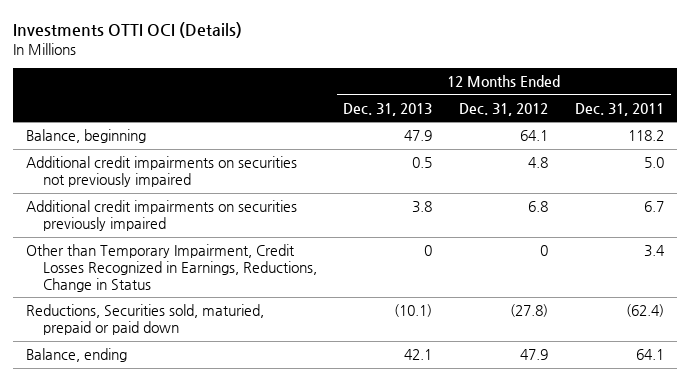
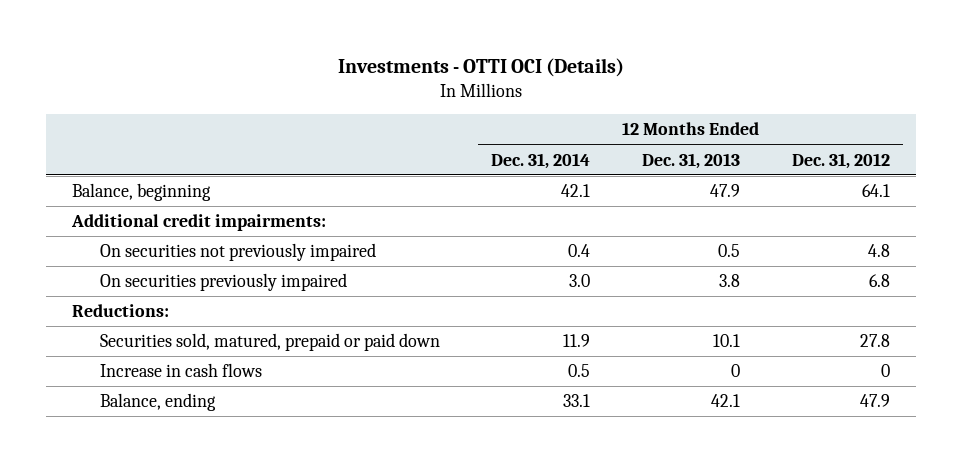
[13,21,243,38] Investments OTTI OCI (Details) -> [338,58,625,78] Investments - OTTI OCI (Details)
[574,102,664,116] Dec. 31, 2011 -> none
none -> [491,152,591,169] Dec. 31, 2014
[26,244,317,292] Other than Temporary Impairment, Credit Losses Recognized in Earnings, Reductions, Change in Status -> none
none -> [71,214,327,232] Additional credit impairments:
[26,156,298,188] Additional credit impairments on securities not previously impaired -> [99,243,376,262] On securities not previously impaired
[26,200,298,232] Additional credit impairments on securities previously impaired -> [99,273,347,292] On securities previously impaired
none -> [72,304,170,318] Reductions:
[26,304,265,336] Reductions, Securities sold, maturied, prepaid or paid down -> [99,333,440,352] Securities sold, matured, prepaid or paid down
[394,304,433,318] (10.1) -> [713,334,741,348] 10.1
[510,304,549,318] (27.8) -> [859,334,890,348] 27.8
none -> [99,363,262,378] Increase in cash flows

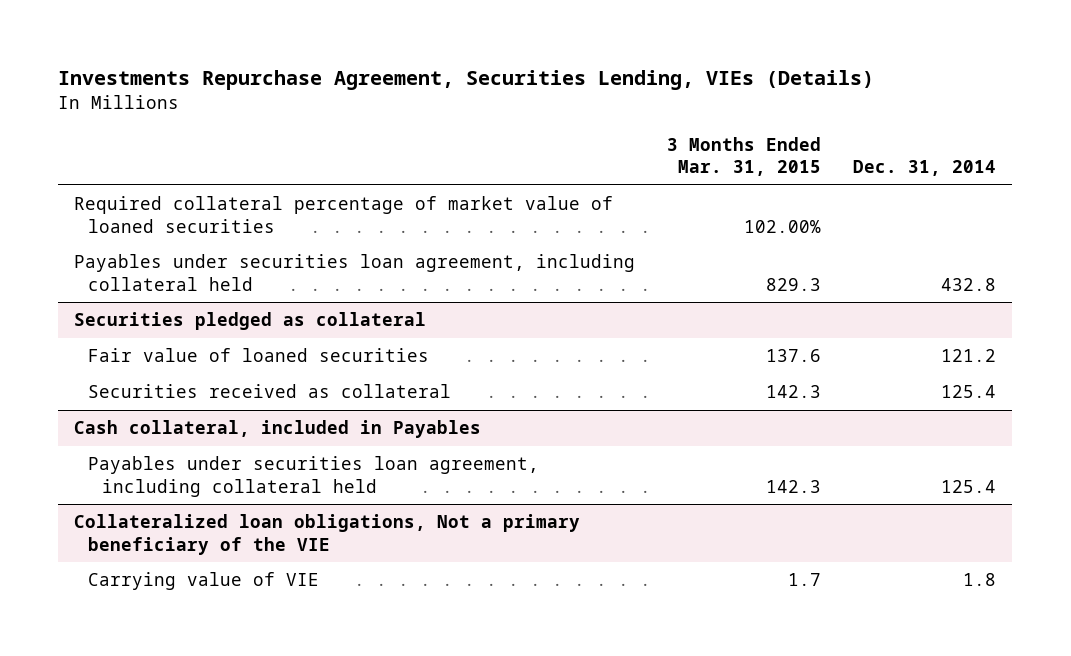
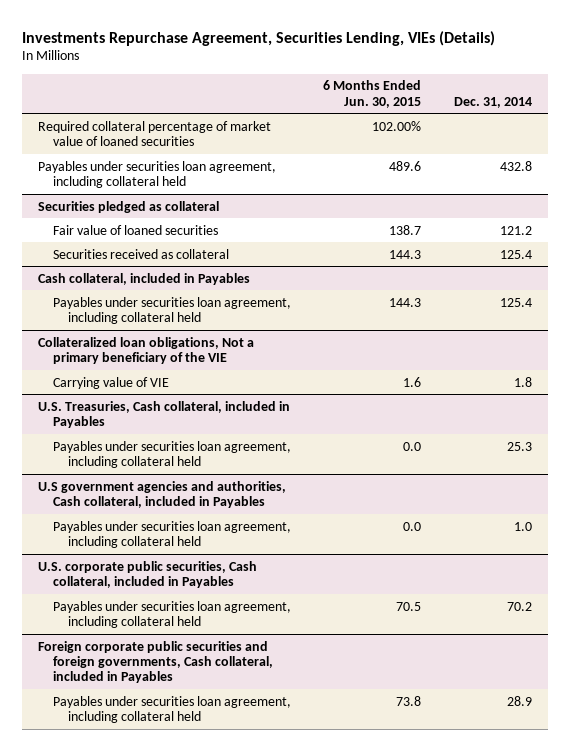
[667,136,822,177] 3 Months Ended Mar. 31, 2015 -> none
none -> [323,80,422,108] 6 Months Ended Jun. 30, 2015
none -> [38,400,291,428] U.S. Treasuries, Cash collateral, included in Payables
none -> [53,440,292,468] Payables under securities loan agreement, including collateral held
none -> [38,480,287,508] U.S government agencies and authorities, Cash collateral, included in Payables
none -> [53,520,292,548] Payables under securities loan agreement, including collateral held
none -> [38,560,258,588] U.S. corporate public securities, Cash collateral, included in Payables
none -> [53,600,292,628] Payables under securities loan agreement, including collateral held
none -> [38,640,274,684] Foreign corporate public securities and foreign governments, Cash collateral, included in Payables
none -> [53,695,292,723] Payables under securities loan agreement, including collateral held

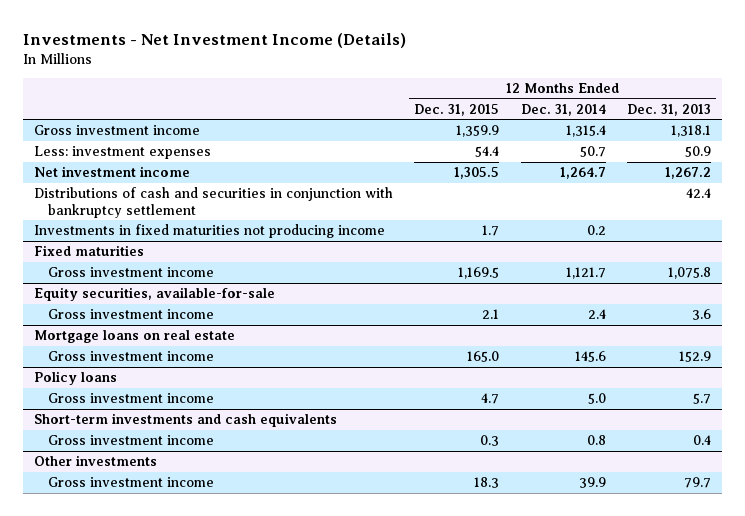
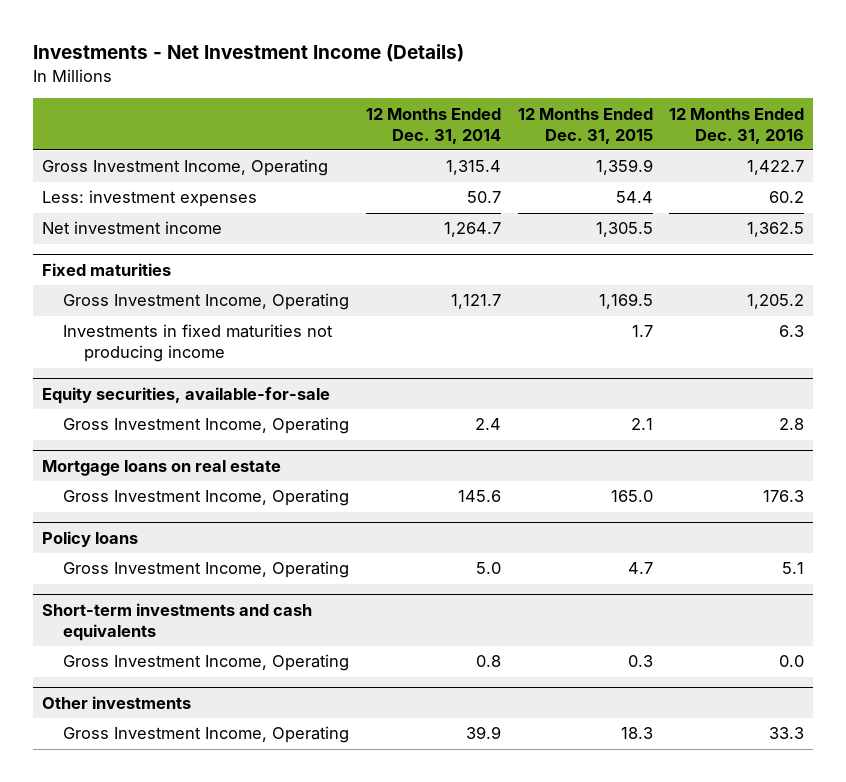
[627,104,712,117] Dec. 31, 2013 -> none
none -> [669,107,805,144] 12 Months Ended Dec. 31, 2016
[33,125,200,136] Gross investment income -> [41,159,328,177] Gross Investment Income, Operating
[33,187,393,218] Distributions of cash and securities in conjunction with bankruptcy settlement -> none
[33,224,385,239] Investments in fixed maturities not producing income -> none
[47,267,214,278] Gross investment income -> [62,293,349,311] Gross Investment Income, Operating
none -> [62,324,333,363] Investments in fixed maturities not producing income
[47,309,214,320] Gross investment income -> [62,417,349,435] Gross Investment Income, Operating
[47,351,214,362] Gross investment income -> [62,489,349,507] Gross Investment Income, Operating
[47,393,214,404] Gross investment income -> [62,561,349,579] Gross Investment Income, Operating
[47,435,214,446] Gross investment income -> [62,654,349,672] Gross Investment Income, Operating
[47,477,214,488] Gross investment income -> [62,726,349,744] Gross Investment Income, Operating

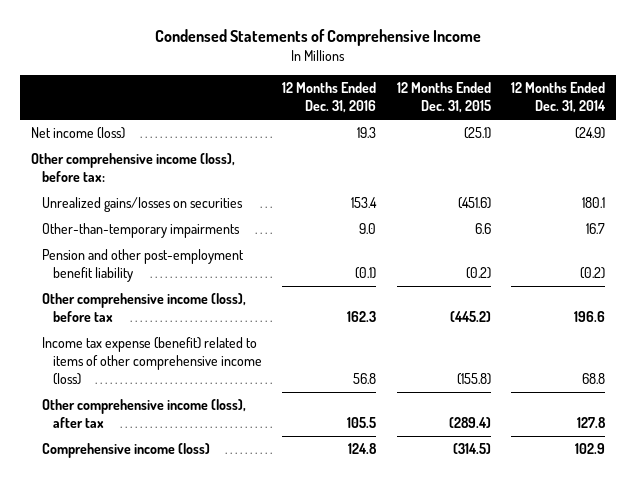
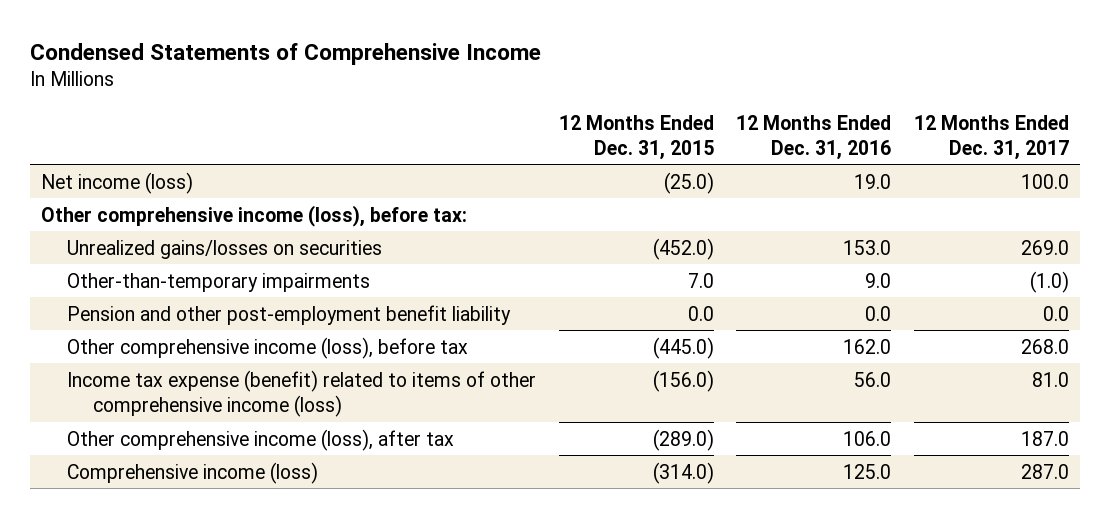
[511,82,607,113] 12 Months Ended Dec. 31, 2014 -> none
none -> [914,114,1070,160] 12 Months Ended Dec. 31, 2017
[357,127,377,139] 19.3 -> [854,173,892,189] 19.0
[463,127,491,140] (25.1) -> [663,171,714,194] (25.0)
[351,197,378,209] 153.4 -> [843,239,892,255] 153.0
[457,197,491,210] (451.6) -> [652,237,714,260] (452.0)
[474,223,491,235] 6.6 -> [687,272,714,288] 7.0
[355,266,377,279] (0.1) -> [865,305,892,321] 0.0
[465,266,491,279] (0.2) -> [687,305,714,321] 0.0
[347,310,377,322] 162.3 -> [843,338,892,354] 162.0
[449,310,491,322] (445.2) -> [652,336,714,359] (445.0)
[353,372,377,384] 56.8 -> [854,371,892,387] 56.0
[456,372,491,385] (155.8) -> [652,369,714,392] (156.0)
[347,416,377,428] 105.5 -> [843,430,892,446] 106.0
[448,416,491,428] (289.4) -> [652,428,714,451] (289.0)
[348,443,378,455] 124.8 -> [843,463,892,479] 125.0
[452,443,491,455] (314.5) -> [652,461,714,484] (314.0)

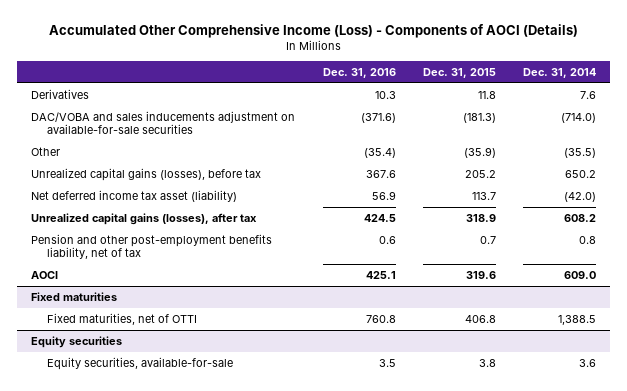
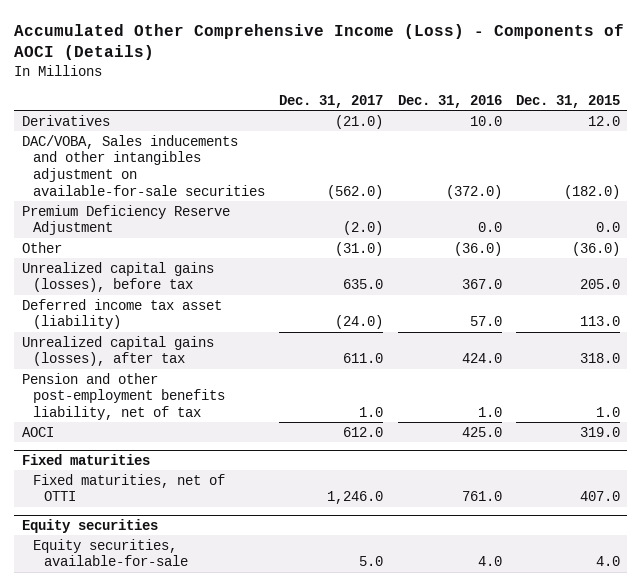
[523,67,597,78] Dec. 31, 2014 -> none
none -> [279,94,384,108] Dec. 31, 2017
[374,90,396,99] 10.3 -> [469,115,502,126] 10.0
[477,90,496,99] 11.8 -> [587,115,620,126] 12.0
[31,110,296,135] DAC/VOBA and sales inducements adjustment on available-for-sale securities -> [21,134,265,196] DAC/VOBA, Sales inducements and other intangibles adjustment on available-for-sale securities
[360,112,396,123] (371.6) -> [445,184,502,199] (372.0)
[462,112,496,123] (181.3) -> [563,184,620,199] (182.0)
none -> [21,204,230,236] Premium Deficiency Reserve Adjustment
[363,147,396,158] (35.4) -> [453,241,502,256] (36.0)
[463,146,496,158] (35.9) -> [571,241,620,256] (36.0)
[365,169,396,178] 367.6 -> [461,279,502,290] 367.0
[464,169,496,178] 205.2 -> [579,279,620,290] 205.0
[31,189,238,202] Net deferred income tax asset (liability) -> [21,298,222,330] Deferred income tax asset (liability)
[371,190,396,200] 56.9 -> [469,316,502,327] 57.0
[471,191,496,200] 113.7 -> [579,316,620,327] 113.0
[363,213,396,222] 424.5 -> [461,353,502,364] 424.0
[465,213,496,222] 318.9 -> [579,353,620,364] 318.0
[378,235,396,244] 0.6 -> [477,406,502,417] 1.0
[479,235,496,244] 0.7 -> [595,406,620,417] 1.0
[365,270,396,279] 425.1 -> [461,426,502,437] 425.0
[465,270,496,279] 319.6 -> [579,426,620,437] 319.0
[365,314,396,323] 760.8 -> [461,491,502,502] 761.0
[464,314,496,323] 406.8 -> [579,491,620,502] 407.0
[378,358,396,367] 3.5 -> [477,556,502,567] 4.0
[478,358,496,367] 3.8 -> [595,556,620,567] 4.0

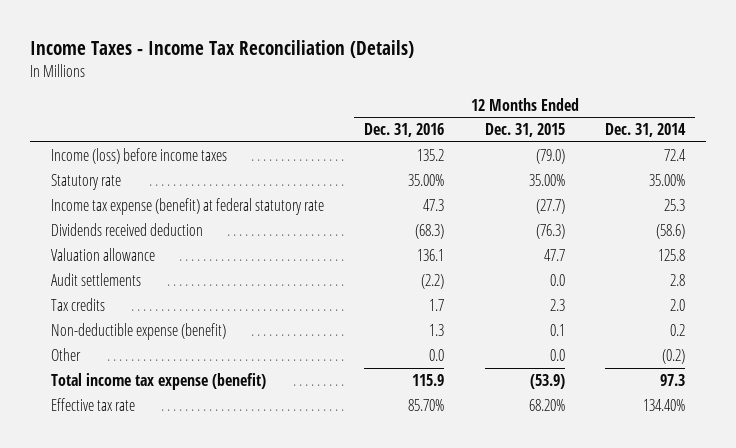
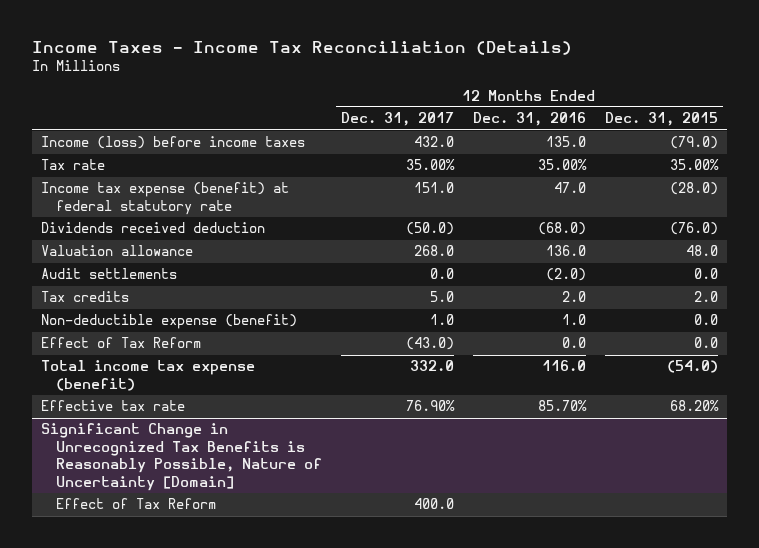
[605,123,687,138] Dec. 31, 2014 -> none
none -> [340,112,454,127] Dec. 31, 2017
[50,347,81,361] Other -> none
[417,148,445,161] 135.2 -> [545,136,586,148] 135.0
[50,173,121,190] Statutory rate -> [41,159,106,171] Tax rate
[423,198,445,211] 47.3 -> [553,182,586,194] 47.0
[535,198,565,214] (27.7) -> [669,182,718,196] (28.0)
[415,223,445,239] (68.3) -> [537,222,586,236] (68.0)
[535,223,565,239] (76.3) -> [669,222,718,236] (76.0)
[417,248,445,261] 136.1 -> [545,245,586,257] 136.0
[543,248,565,261] 47.7 -> [685,245,718,257] 48.0
[421,273,445,289] (2.2) -> [545,268,586,282] (2.0)
[429,298,445,311] 1.7 -> [561,291,586,303] 2.0
[549,298,565,311] 2.3 -> [693,291,718,303] 2.0
[429,323,445,336] 1.3 -> [561,314,586,326] 1.0
[549,323,565,336] 0.1 -> [693,314,718,326] 0.0
none -> [41,337,202,349] Effect of Tax Reform
[412,373,445,386] 115.9 -> [541,360,586,372] 116.0
[529,373,565,389] (53.9) -> [666,360,718,374] (54.0)
none -> [41,423,322,491] Significant Change in Unrecognized Tax Benefits is Reasonably Possible, Nature of Uncertainty [Domain]
none -> [55,498,216,510] Effect of Tax Reform

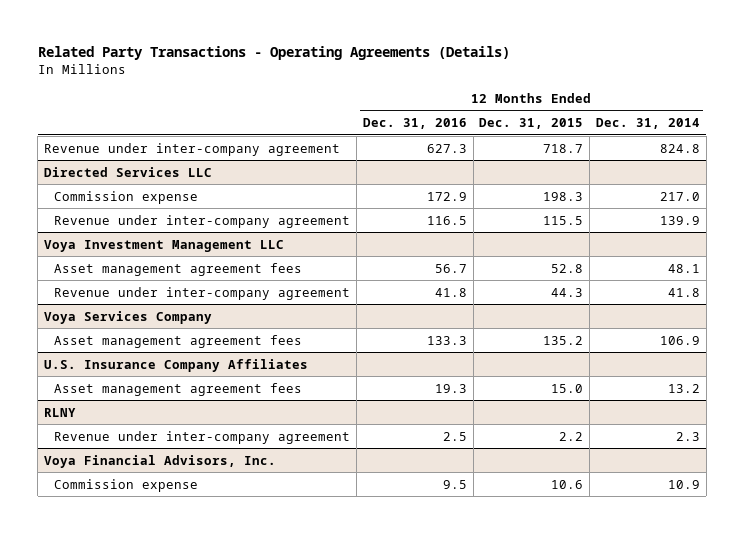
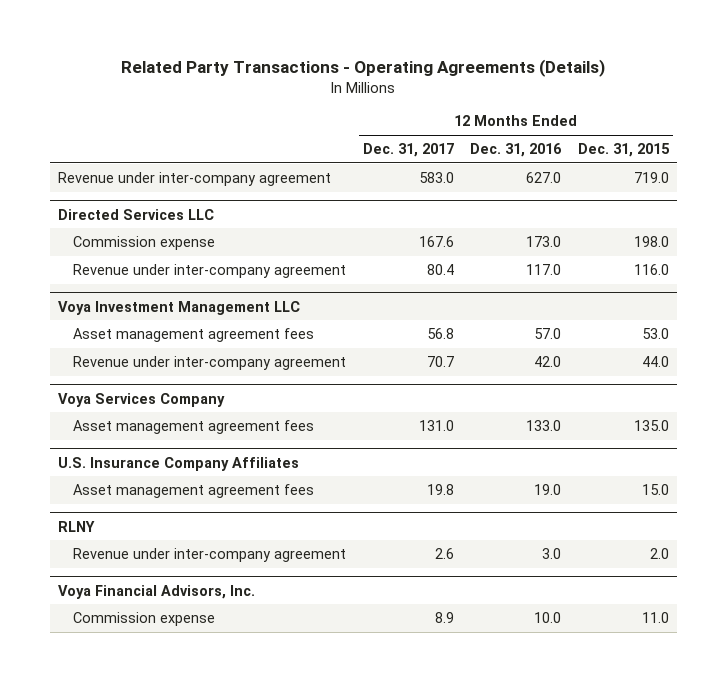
[596,118,701,130] Dec. 31, 2014 -> none
none -> [362,143,454,158] Dec. 31, 2017
[426,143,467,153] 627.3 -> [526,172,562,184] 627.0
[543,143,584,153] 718.7 -> [633,172,669,184] 719.0
[426,191,467,201] 172.9 -> [526,236,562,248] 173.0
[543,191,584,201] 198.3 -> [633,236,669,248] 198.0
[426,215,467,225] 116.5 -> [526,264,562,276] 117.0
[543,215,584,225] 115.5 -> [633,264,669,276] 116.0
[434,263,467,273] 56.7 -> [534,328,562,340] 57.0
[551,263,584,273] 52.8 -> [641,328,669,340] 53.0
[434,287,467,297] 41.8 -> [534,356,562,368] 42.0
[551,287,584,297] 44.3 -> [641,356,669,368] 44.0
[426,335,467,345] 133.3 -> [526,420,562,432] 133.0
[543,335,584,345] 135.2 -> [633,420,669,432] 135.0
[434,383,467,393] 19.3 -> [534,484,562,496] 19.0
[442,431,467,441] 2.5 -> [542,548,562,560] 3.0
[559,431,584,441] 2.2 -> [649,548,669,560] 2.0
[442,479,467,489] 9.5 -> [534,612,562,624] 10.0
[551,479,584,489] 10.6 -> [641,612,669,624] 11.0

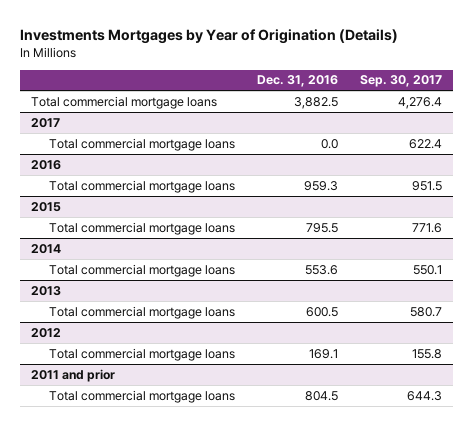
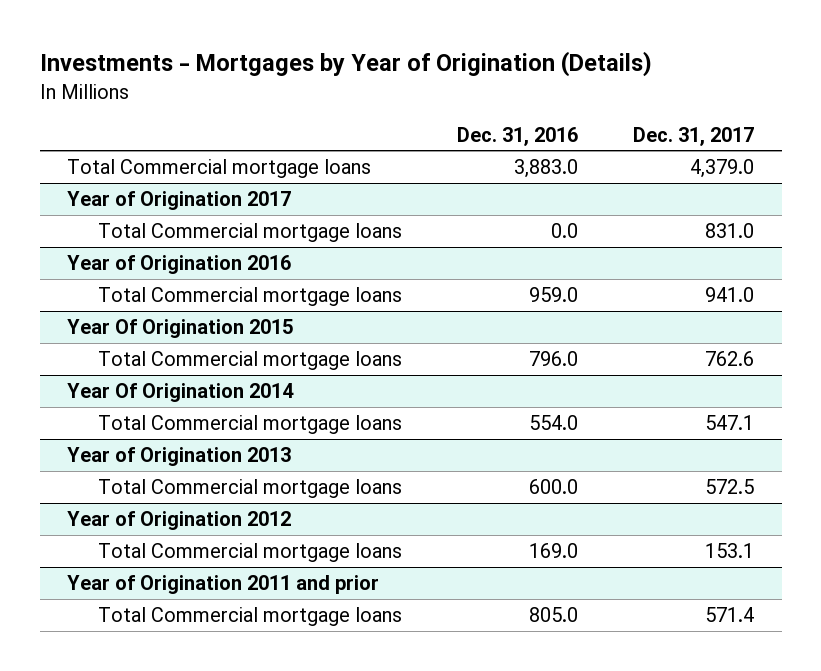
[20,28,399,44] Investments Mortgages by Year of Origination (Details) -> [39,51,652,78] Investments - Mortgages by Year of Origination (Details)
[360,75,443,88] Sep. 30, 2017 -> none
none -> [633,126,755,146] Dec. 31, 2017
[31,95,218,109] Total commercial mortgage loans -> [67,158,372,178] Total Commercial mortgage loans
[294,96,339,109] 3,882.5 -> [514,158,579,178] 3,883.0
[31,117,61,128] 2017 -> [67,190,292,210] Year of Origination 2017
[48,137,235,151] Total commercial mortgage loans -> [98,222,403,242] Total Commercial mortgage loans
[31,159,62,170] 2016 -> [67,254,292,274] Year of Origination 2016
[48,179,235,193] Total commercial mortgage loans -> [98,286,403,306] Total Commercial mortgage loans
[304,180,339,191] 959.3 -> [529,286,579,302] 959.0
[31,201,62,212] 2015 -> [67,318,294,338] Year Of Origination 2015
[48,221,235,235] Total commercial mortgage loans -> [98,350,403,370] Total Commercial mortgage loans
[306,222,339,233] 795.5 -> [529,350,579,366] 796.0
[31,243,62,254] 2014 -> [67,382,295,402] Year Of Origination 2014
[48,263,235,277] Total commercial mortgage loans -> [98,414,403,434] Total Commercial mortgage loans
[305,264,339,275] 553.6 -> [529,414,579,430] 554.0
[31,285,62,296] 2013 -> [67,446,292,466] Year of Origination 2013
[48,305,235,319] Total commercial mortgage loans -> [98,478,403,498] Total Commercial mortgage loans
[306,306,339,317] 600.5 -> [529,478,579,494] 600.0
[31,327,62,338] 2012 -> [67,510,292,530] Year of Origination 2012
[48,347,235,361] Total commercial mortgage loans -> [98,542,403,562] Total Commercial mortgage loans
[309,348,339,359] 169.1 -> [529,542,579,558] 169.0
[31,368,116,382] 2011 and prior -> [67,574,380,594] Year of Origination 2011 and prior
[48,389,235,403] Total commercial mortgage loans -> [98,606,403,626] Total Commercial mortgage loans
[305,390,339,401] 804.5 -> [529,606,579,622] 805.0

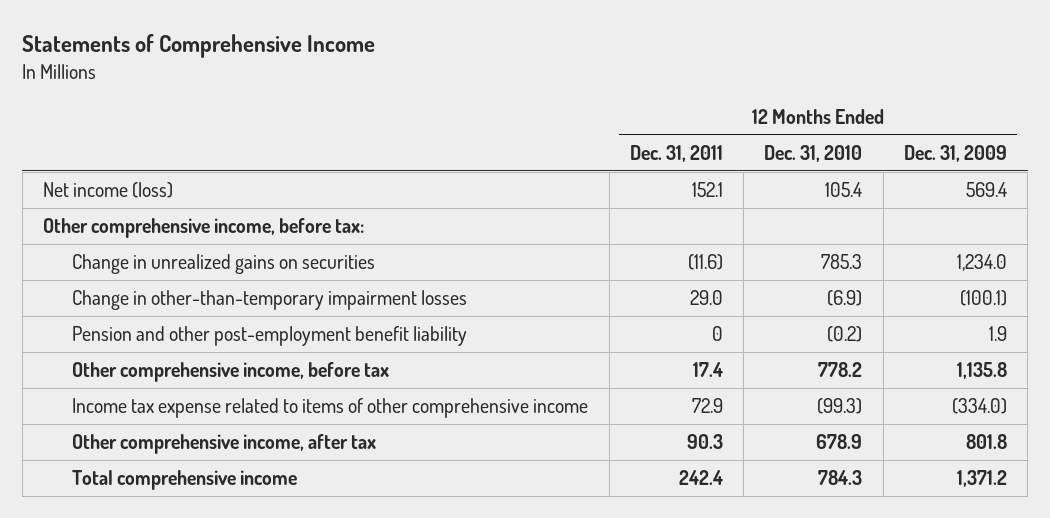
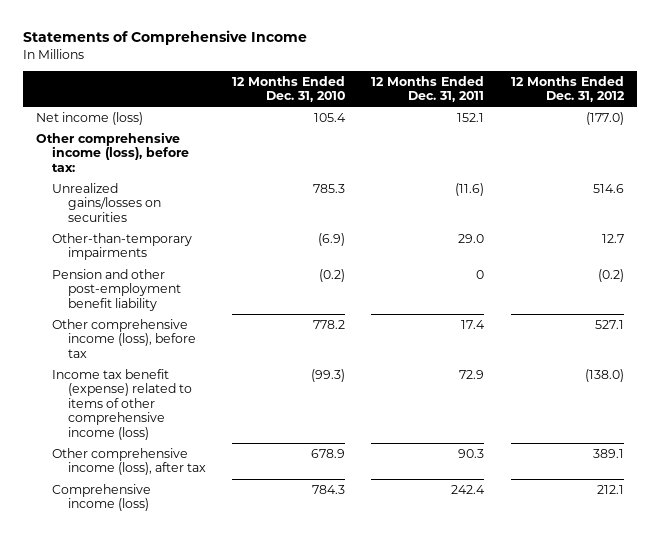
[903,144,1007,162] Dec. 31, 2009 -> none
none -> [510,75,625,103] 12 Months Ended Dec. 31, 2012
[42,218,364,239] Other comprehensive income, before tax: -> [36,131,190,172] Other comprehensive income (loss), before tax:
[72,254,376,275] Change in unrealized gains on securities -> [52,182,162,222] Unrealized gains/losses on securities
[72,290,468,311] Change in other-than-temporary impairment losses -> [52,232,193,261] Other-than-temporary impairments
[72,362,390,383] Other comprehensive income, before tax -> [52,318,197,358] Other comprehensive income (loss), before tax
[72,398,589,419] Income tax expense related to items of other comprehensive income -> [52,368,193,440] Income tax benefit (expense) related to items of other comprehensive income (loss)
[72,434,377,455] Other comprehensive income, after tax -> [52,447,207,476] Other comprehensive income (loss), after tax
[72,470,298,491] Total comprehensive income -> [52,483,152,512] Comprehensive income (loss)

